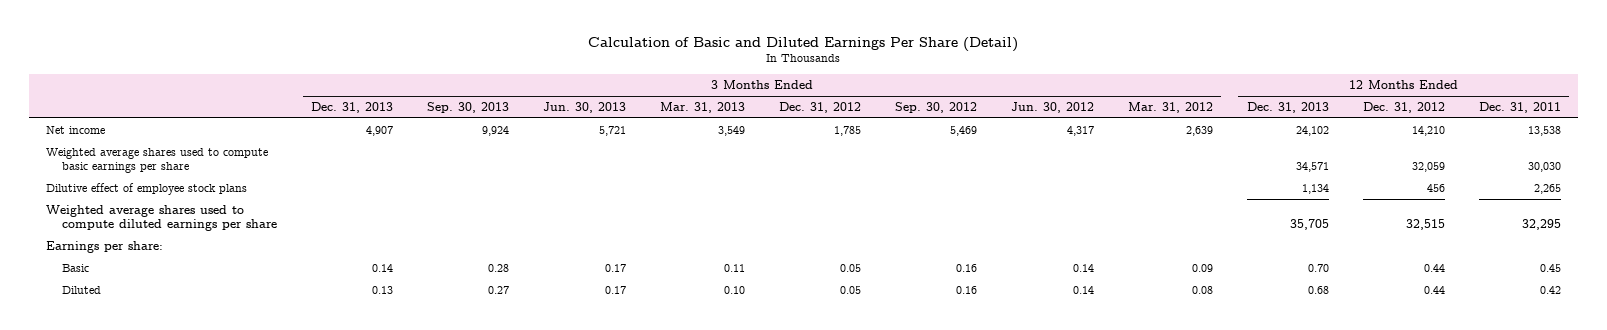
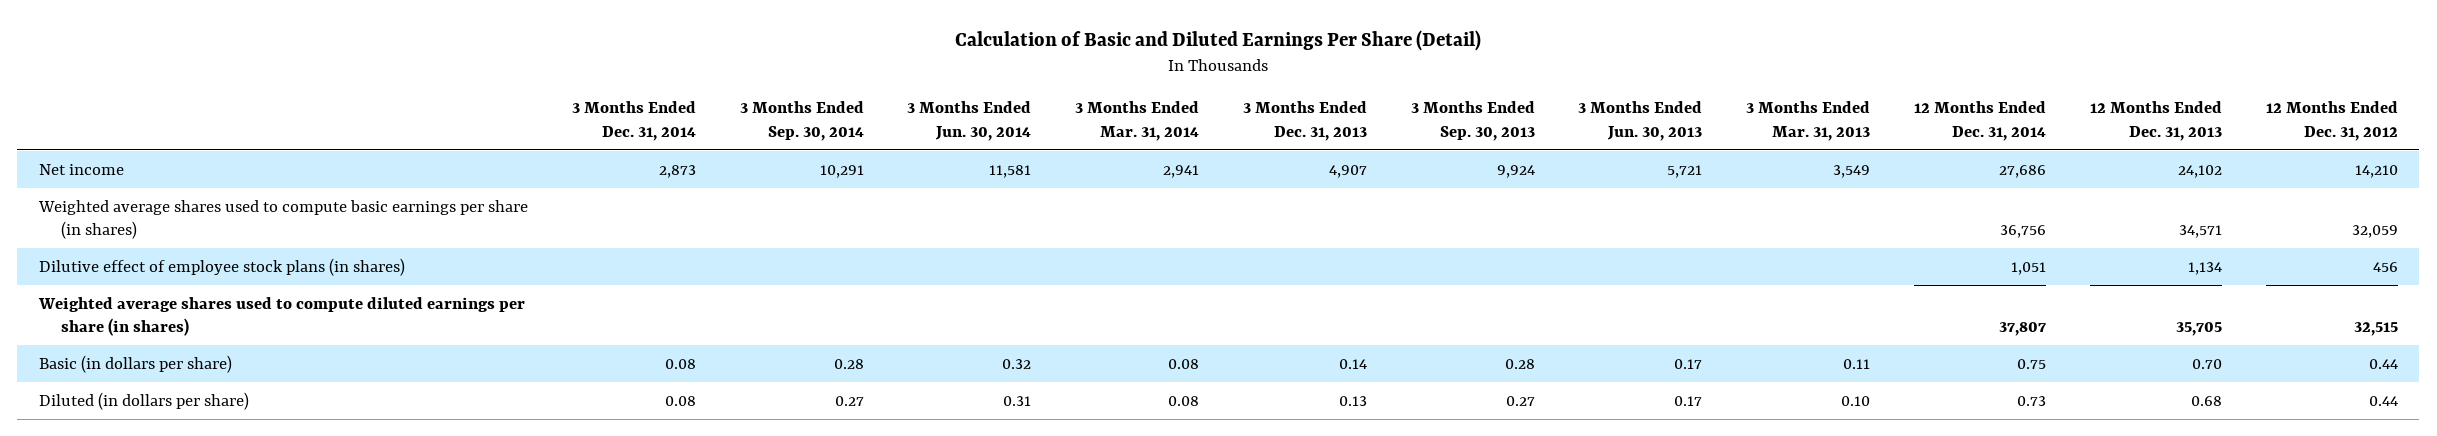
[778,102,861,114] Dec. 31, 2012 -> none
[894,102,977,114] Sep. 30, 2012 -> none
[1010,102,1094,114] Jun. 30, 2012 -> none
[1127,102,1213,114] Mar. 31, 2012 -> none
[1478,102,1561,114] Dec. 31, 2011 -> none
none -> [571,101,696,141] 3 Months Ended Dec. 31, 2014
none -> [739,101,864,141] 3 Months Ended Sep. 30, 2014
none -> [907,101,1032,141] 3 Months Ended Jun. 30, 2014
none -> [1075,101,1200,141] 3 Months Ended Mar. 31, 2014
none -> [1914,101,2047,141] 12 Months Ended Dec. 31, 2014
[45,240,163,253] Earnings per share: -> none
[45,147,268,174] Weighted average shares used to compute basic earnings per share -> [38,199,529,239] Weighted average shares used to compute basic earnings per share (in shares)
[45,182,247,195] Dilutive effect of employee stock plans -> [39,257,406,276] Dilutive effect of employee stock plans (in shares)
[45,204,278,232] Weighted average shares used to compute diluted earnings per share -> [38,296,526,336] Weighted average shares used to compute diluted earnings per share (in shares)
[62,263,90,272] Basic -> [39,354,233,373] Basic (in dollars per share)
[62,285,102,294] Diluted -> [39,391,250,410] Diluted (in dollars per share)

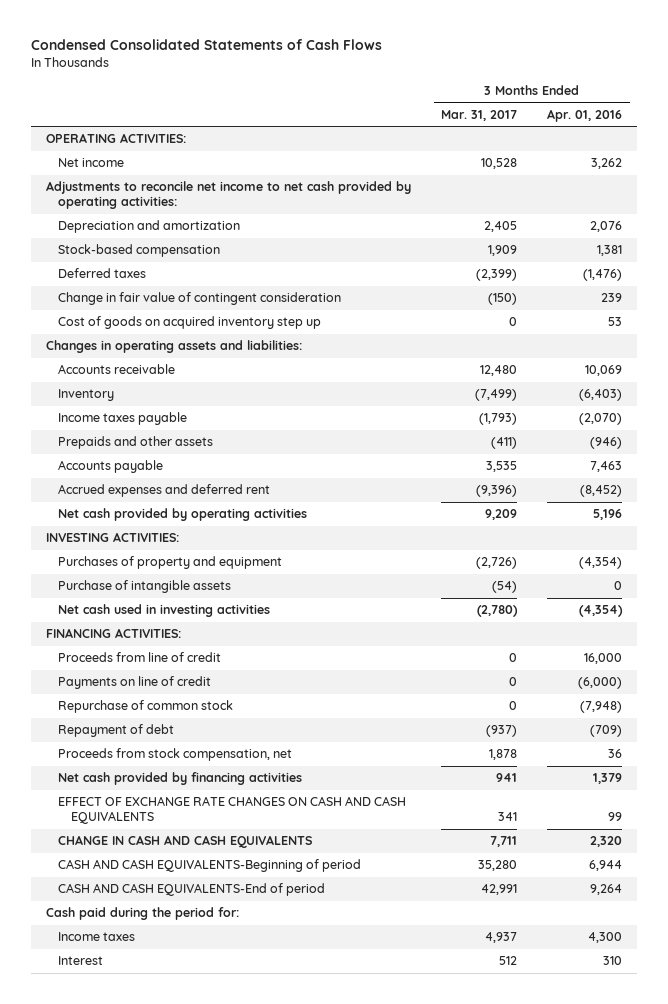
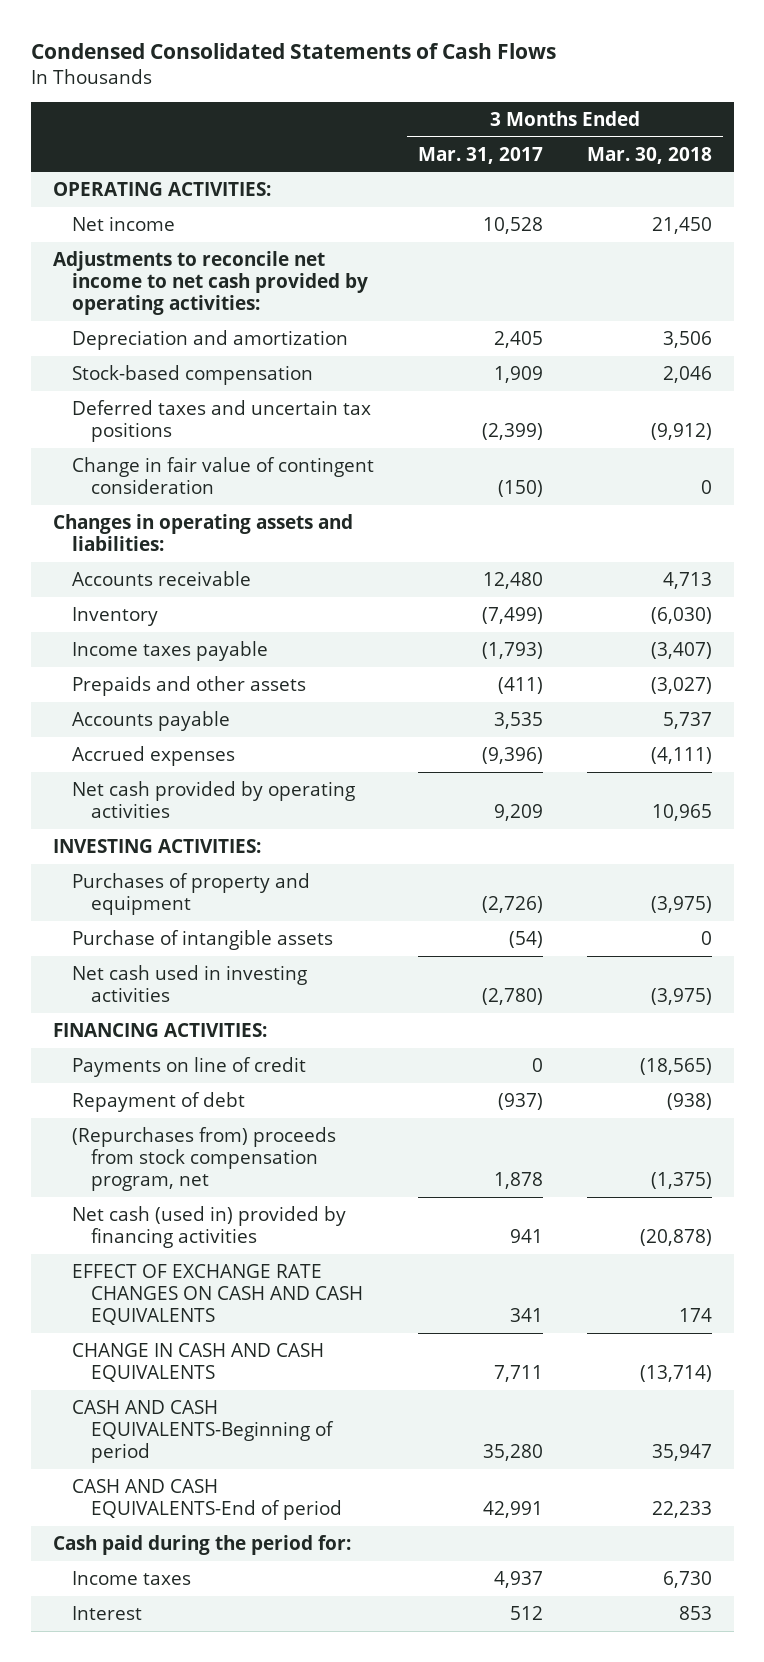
[547,108,623,122] Apr. 01, 2016 -> none
none -> [586,146,712,164] Mar. 30, 2018
[58,268,147,279] Deferred taxes -> [71,399,371,443] Deferred taxes and uncertain tax positions
[58,316,322,330] Cost of goods on acquired inventory step up -> none
[58,484,271,498] Accrued expenses and deferred rent -> [71,745,235,766] Accrued expenses
[58,652,222,663] Proceeds from line of credit -> none
[58,700,234,714] Repurchase of common stock -> none
[58,748,293,762] Proceeds from stock compensation, net -> [71,1126,336,1192] (Repurchases from) proceeds from stock compensation program, net
[58,772,303,786] Net cash provided by financing activities -> [71,1205,346,1249] Net cash (used in) provided by financing activities

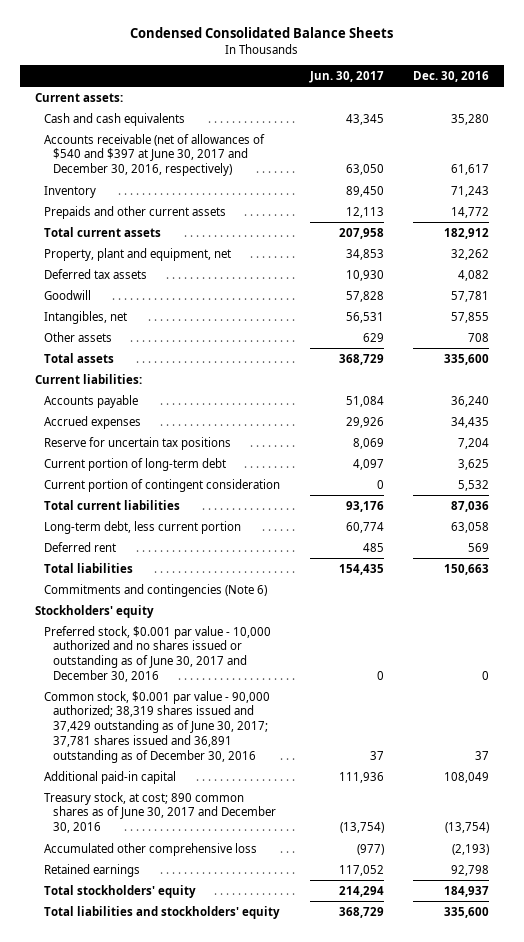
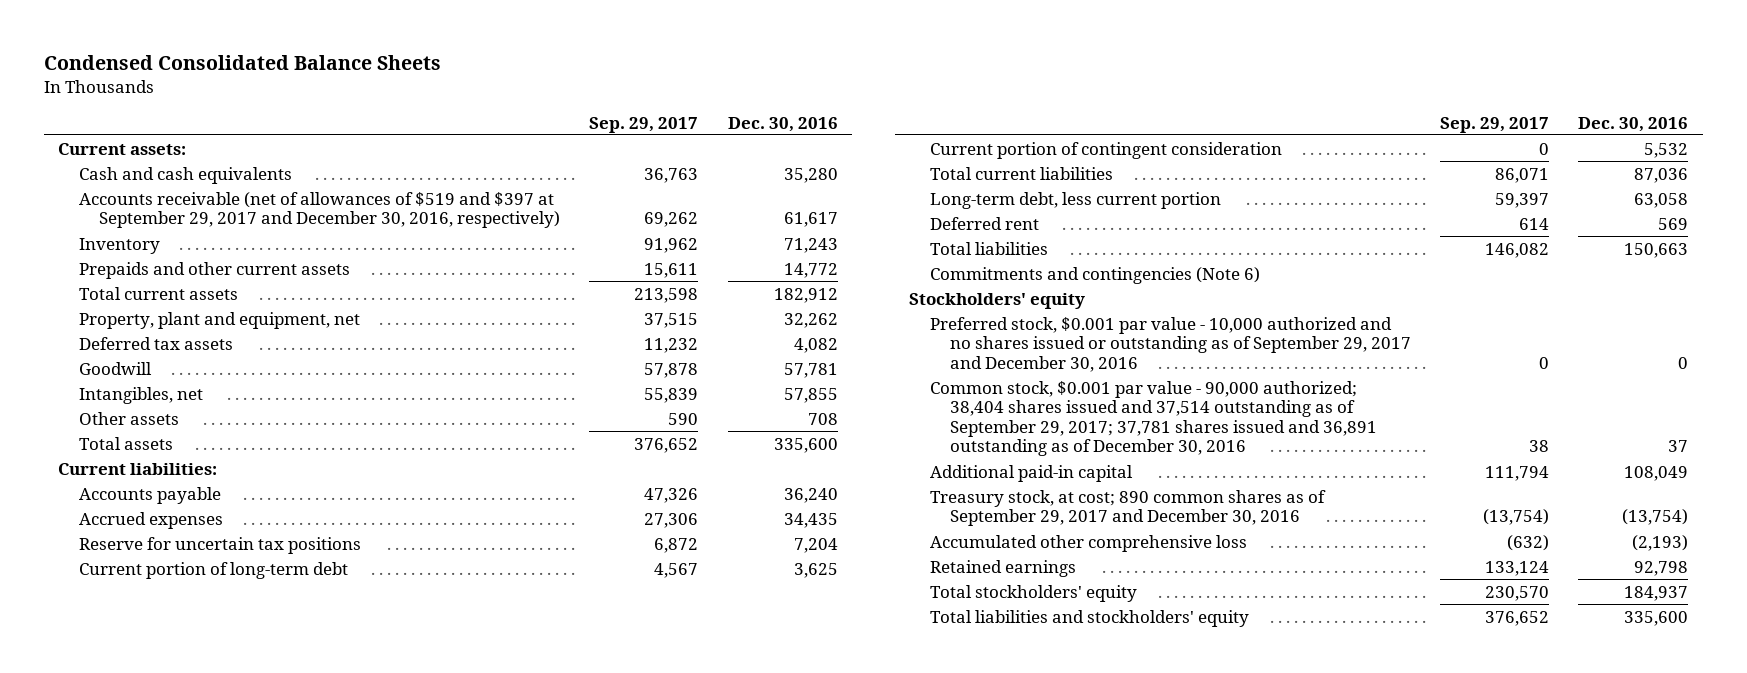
[308,70,384,83] Jun. 30, 2017 -> none
none -> [589,116,699,133] Sep. 29, 2017
[44,133,266,177] Accounts receivable (net of allowances of $540 and $397 at June 30, 2017 and December 30, 2016, respectively) -> [78,191,561,229] Accounts receivable (net of allowances of $519 and $397 at September 29, 2017 and December 30, 2016, respectively)
[44,625,272,683] Preferred stock, $0.001 par value - 10,000 authorized and no shares issued or outstanding as of June 30, 2017 and December 30, 2016 -> [929,316,1412,372] Preferred stock, $0.001 par value - 10,000 authorized and no shares issued or outstanding as of September 29, 2017 and December 30, 2016
[44,690,271,763] Common stock, $0.001 par value - 90,000 authorized; 38,319 shares issued and 37,429 outstanding as of June 30, 2017; 37,781 shares issued and 36,891 outstanding as of December 30, 2016 -> [929,380,1378,457] Common stock, $0.001 par value - 90,000 authorized; 38,404 shares issued and 37,514 outstanding as of September 29, 2017; 37,781 shares issued and 36,891 outstanding as of December 30, 2016
[44,791,277,834] Treasury stock, at cost; 890 common shares as of June 30, 2017 and December 30, 2016 -> [929,489,1326,527] Treasury stock, at cost; 890 common shares as of September 29, 2017 and December 30, 2016

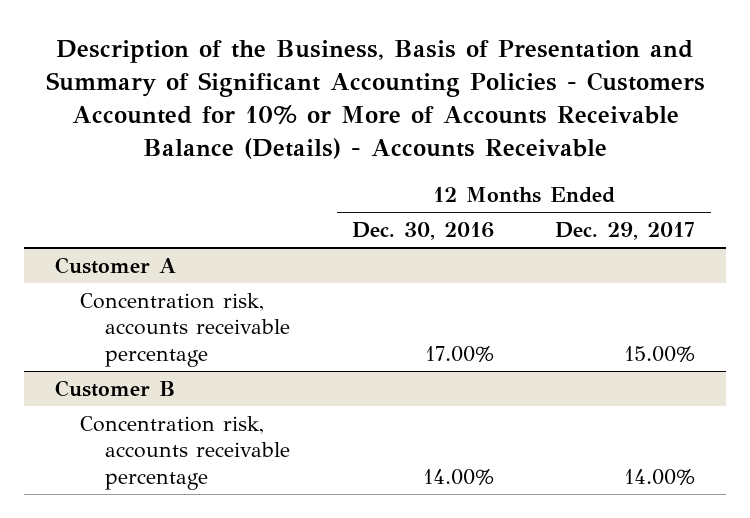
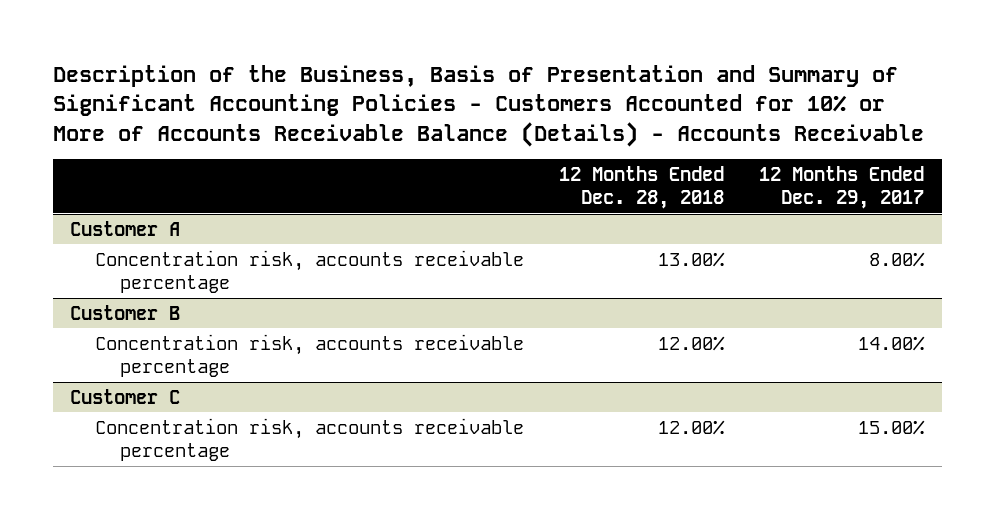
[351,221,494,240] Dec. 30, 2016 -> none
none -> [559,166,725,210] 12 Months Ended Dec. 28, 2018
[624,346,696,363] 15.00% -> [869,251,926,267] 8.00%
none -> [70,388,181,404] Customer C
none -> [95,417,525,461] Concentration risk, accounts receivable percentage

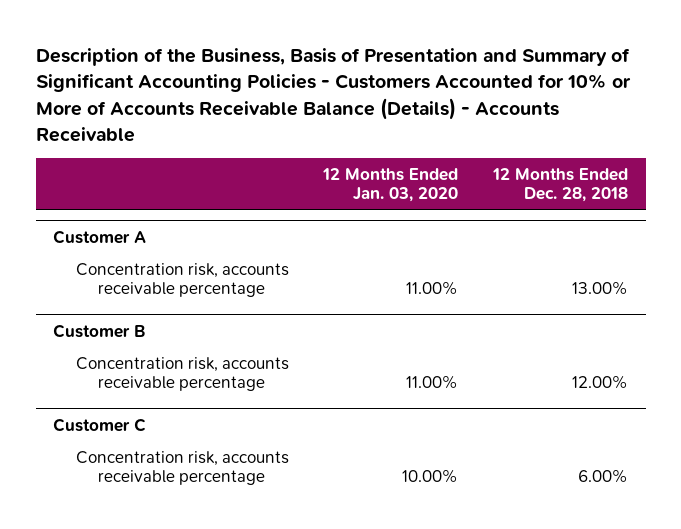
[759,166,925,210] 12 Months Ended Dec. 29, 2017 -> none
none -> [322,167,459,203] 12 Months Ended Jan. 03, 2020
[658,419,726,435] 12.00% -> [578,469,629,484] 6.00%

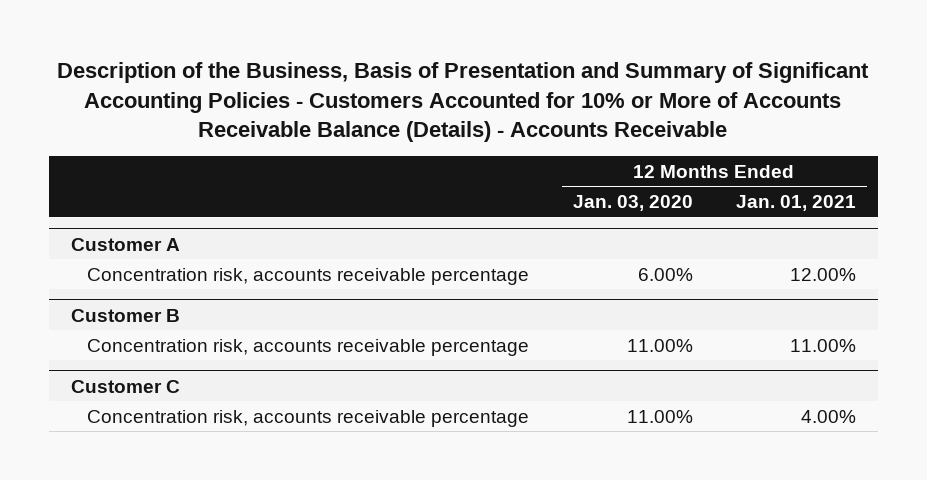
[492,167,629,203] 12 Months Ended Dec. 28, 2018 -> none
none -> [736,195,857,212] Jan. 01, 2021
[406,281,459,296] 11.00% -> [637,267,693,281] 6.00%
[402,469,459,484] 10.00% -> [626,409,693,423] 11.00%

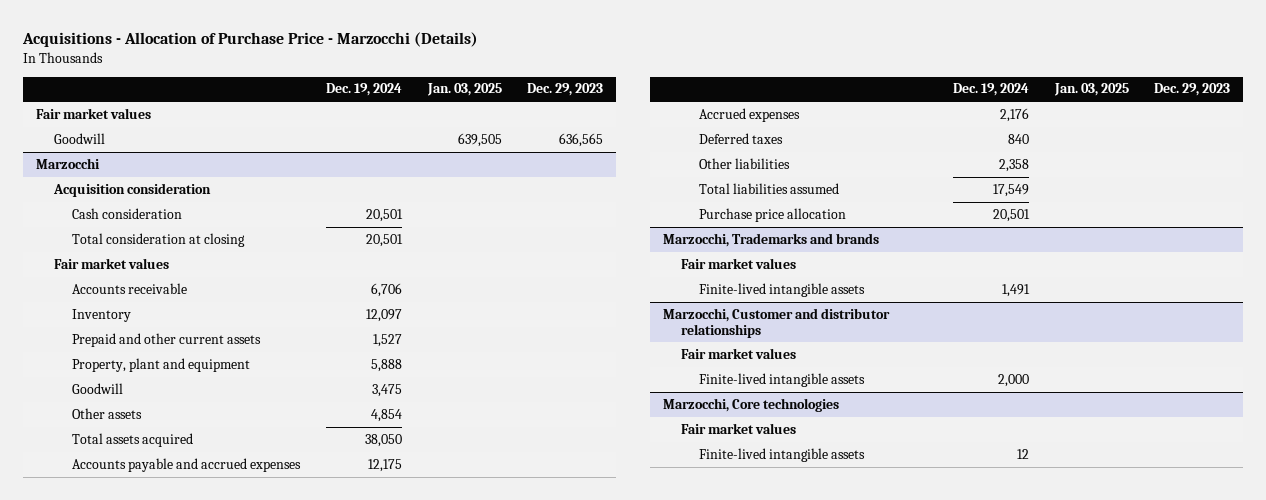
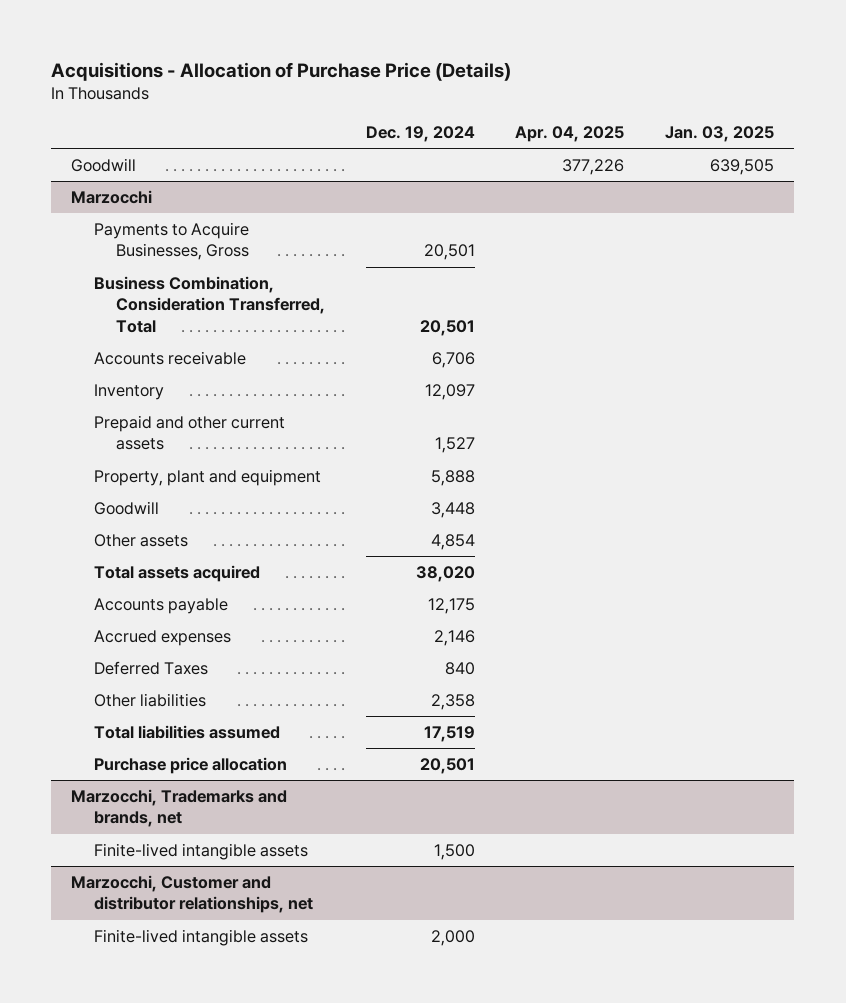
[22,32,479,48] Acquisitions - Allocation of Purchase Price - Marzocchi (Details) -> [51,61,512,81] Acquisitions - Allocation of Purchase Price (Details)
[527,83,604,97] Dec. 29, 2023 -> none
none -> [515,126,625,143] Apr. 04, 2025
[36,107,152,119] Fair market values -> none
[53,182,212,197] Acquisition consideration -> none
[54,257,170,269] Fair market values -> none
[72,207,183,219] Cash consideration -> [93,221,250,261] Payments to Acquire Businesses, Gross
[72,232,246,247] Total consideration at closing -> [93,275,326,333] Business Combination, Consideration Transferred, Total
[371,383,402,397] 3,475 -> [430,501,475,518] 3,448
[364,433,402,447] 38,050 -> [415,565,475,582] 38,020
[72,457,302,472] Accounts payable and accrued expenses -> [93,597,228,614] Accounts payable
[999,107,1029,122] 2,176 -> [433,629,475,646] 2,146
[699,132,784,144] Deferred taxes -> [93,660,208,675] Deferred Taxes
[992,183,1029,197] 17,549 -> [423,725,475,742] 17,519
[681,257,797,269] Fair market values -> none
[681,347,797,359] Fair market values -> none
[663,232,880,247] Marzocchi, Trademarks and brands -> [71,788,288,828] Marzocchi, Trademarks and brands, net
[1001,283,1030,297] 1,491 -> [433,843,475,860] 1,500
[663,307,891,338] Marzocchi, Customer and distributor relationships -> [71,874,313,914] Marzocchi, Customer and distributor relationships, net
[663,397,840,412] Marzocchi, Core technologies -> none
[681,422,797,434] Fair market values -> none
[699,447,866,462] Finite-lived intangible assets -> none

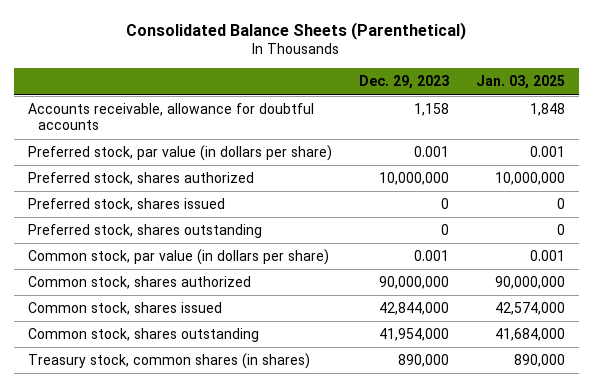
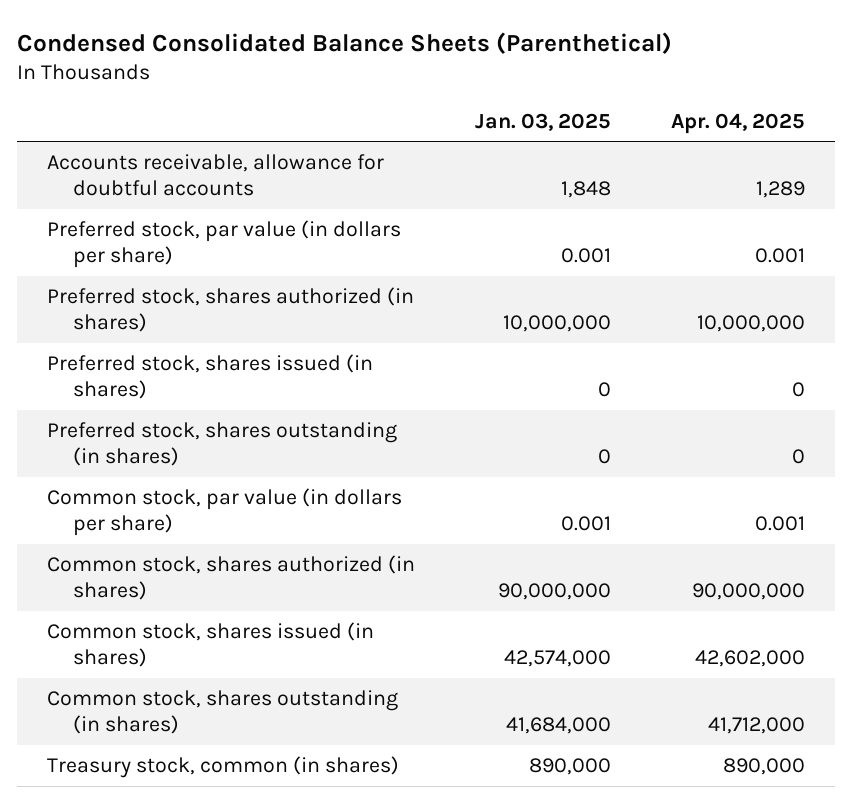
[126,21,467,40] Consolidated Balance Sheets (Parenthetical) -> [17,31,673,54] Condensed Consolidated Balance Sheets (Parenthetical)
[358,75,449,90] Dec. 29, 2023 -> none
none -> [670,112,805,134] Apr. 04, 2025
[27,172,254,186] Preferred stock, shares authorized -> [47,287,415,333] Preferred stock, shares authorized (in shares)
[27,198,225,212] Preferred stock, shares issued -> [47,354,374,400] Preferred stock, shares issued (in shares)
[27,224,262,239] Preferred stock, shares outstanding -> [47,422,398,467] Preferred stock, shares outstanding (in shares)
[27,276,251,290] Common stock, shares authorized -> [47,555,416,601] Common stock, shares authorized (in shares)
[27,302,222,316] Common stock, shares issued -> [47,622,375,668] Common stock, shares issued (in shares)
[27,328,259,343] Common stock, shares outstanding -> [47,690,399,735] Common stock, shares outstanding (in shares)
[27,353,310,370] Treasury stock, common shares (in shares) -> [47,756,400,779] Treasury stock, common (in shares)

